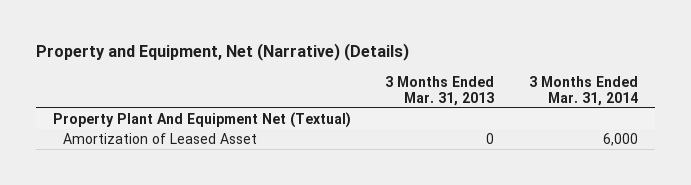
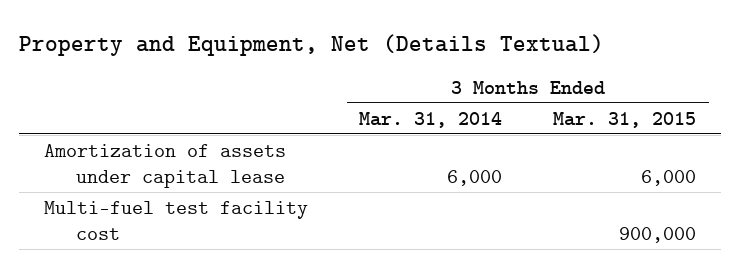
[35,43,409,62] Property and Equipment, Net (Narrative) (Details) -> [19,34,605,57] Property and Equipment, Net (Details Textual)
[385,75,495,106] 3 Months Ended Mar. 31, 2013 -> none
none -> [553,111,697,128] Mar. 31, 2015
[52,112,351,129] Property Plant And Equipment Net (Textual) -> none
[63,133,258,145] Amortization of Leased Asset -> [44,143,287,188] Amortization of assets under capital lease
none -> [44,200,309,240] Multi-fuel test facility cost

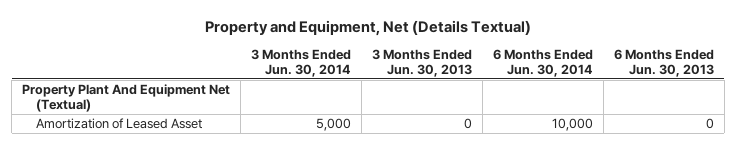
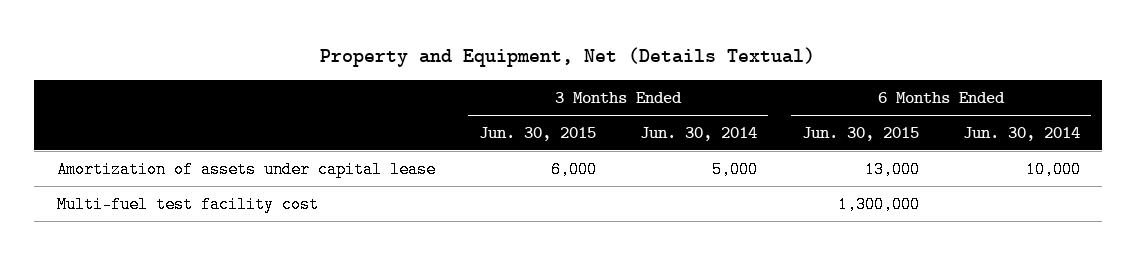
[371,48,472,78] 3 Months Ended Jun. 30, 2013 -> none
[613,48,714,78] 6 Months Ended Jun. 30, 2013 -> none
none -> [478,127,596,142] Jun. 30, 2015
none -> [801,127,919,142] Jun. 30, 2015
[22,84,231,113] Property Plant And Equipment Net (Textual) -> none
[36,118,203,130] Amortization of Leased Asset -> [56,160,436,178] Amortization of assets under capital lease
none -> [56,195,319,213] Multi-fuel test facility cost

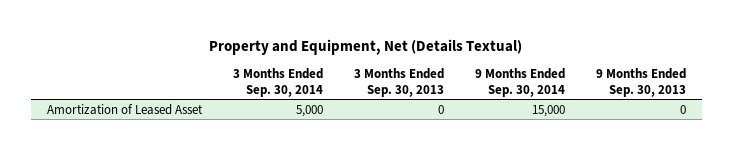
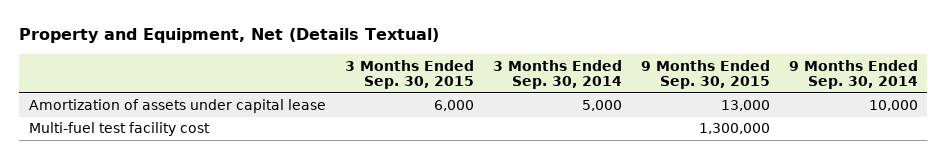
[353,67,444,97] 3 Months Ended Sep. 30, 2013 -> none
[596,67,687,97] 9 Months Ended Sep. 30, 2013 -> none
none -> [344,59,474,90] 3 Months Ended Sep. 30, 2015
none -> [640,59,770,90] 9 Months Ended Sep. 30, 2015
[46,103,203,115] Amortization of Leased Asset -> [28,99,326,114] Amortization of assets under capital lease
[532,104,566,117] 15,000 -> [868,100,918,112] 10,000
none -> [28,122,210,137] Multi-fuel test facility cost

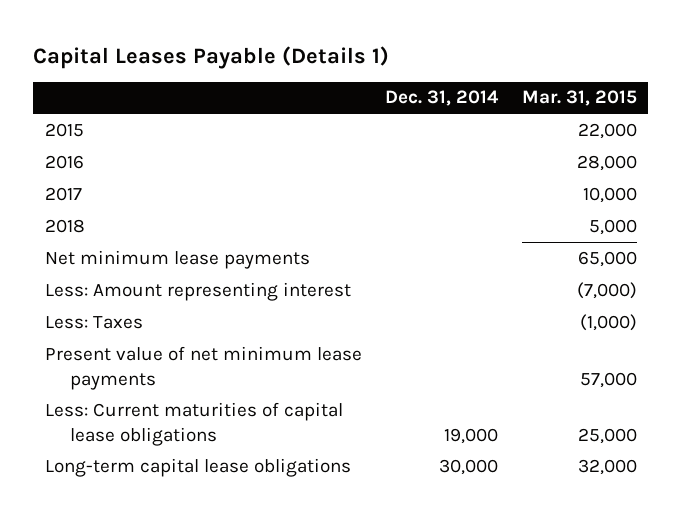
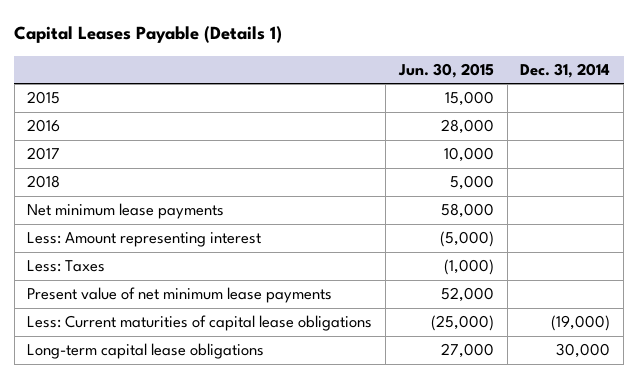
[521,90,637,107] Mar. 31, 2015 -> none
none -> [397,62,494,78] Jun. 30, 2015
[444,427,499,444] 19,000 -> [551,315,611,332] (19,000)

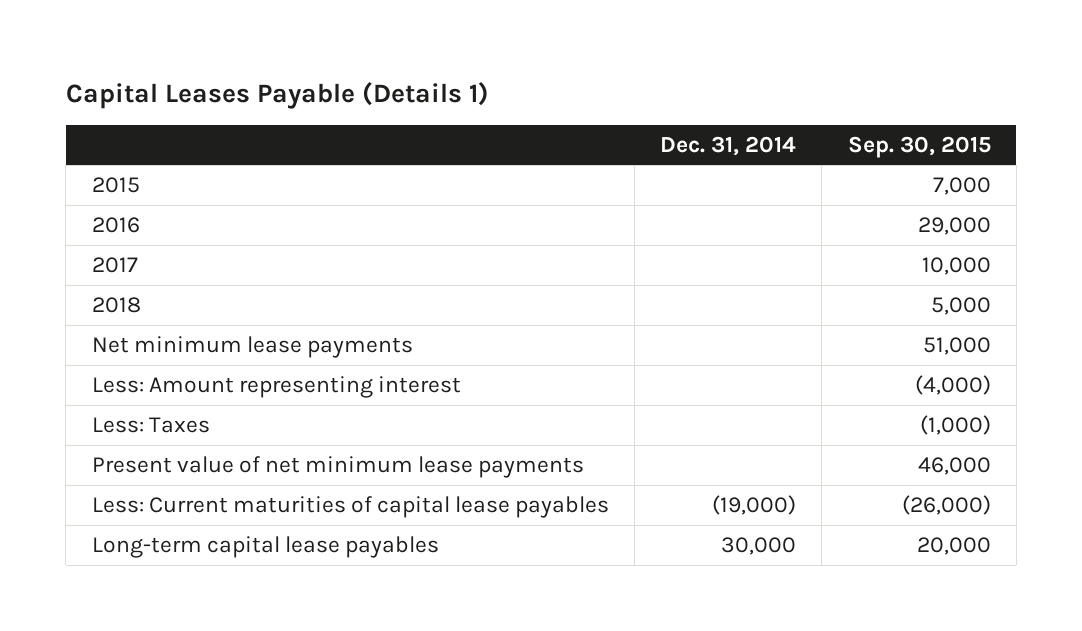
[397,62,494,78] Jun. 30, 2015 -> none
none -> [847,135,991,158] Sep. 30, 2015
[27,315,373,332] Less: Current maturities of capital lease obligations -> [91,496,609,519] Less: Current maturities of capital lease payables
[27,343,265,360] Long-term capital lease obligations -> [91,536,439,559] Long-term capital lease payables

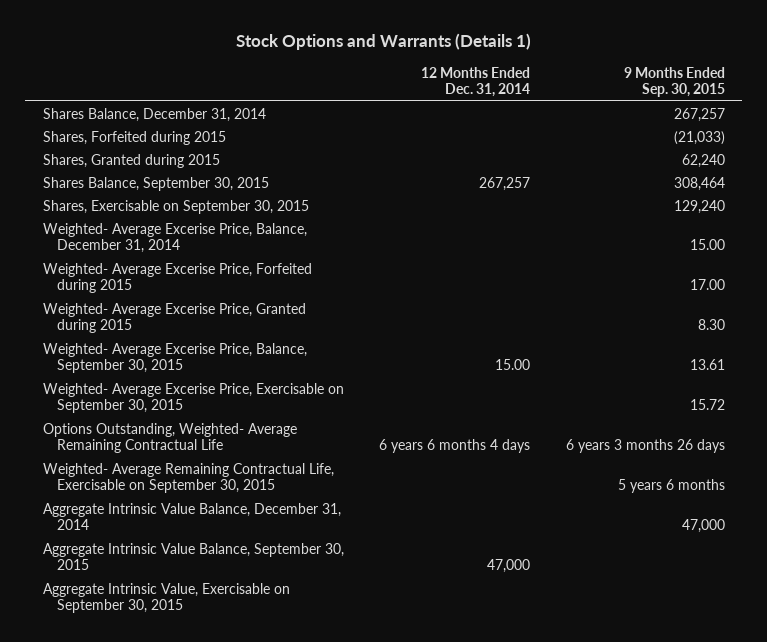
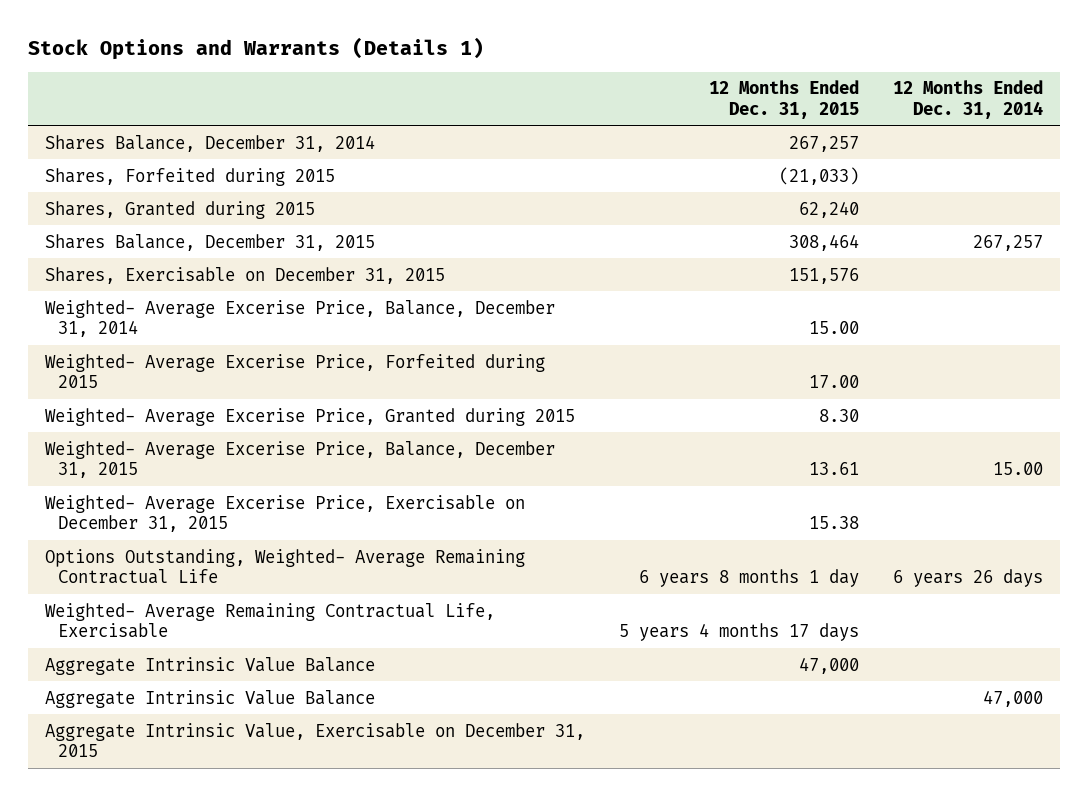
[623,66,725,98] 9 Months Ended Sep. 30, 2015 -> none
none -> [708,80,859,119] 12 Months Ended Dec. 31, 2015
[42,176,269,191] Shares Balance, September 30, 2015 -> [44,233,375,251] Shares Balance, December 31, 2015
[42,199,309,214] Shares, Exercisable on September 30, 2015 -> [44,266,445,284] Shares, Exercisable on December 31, 2015
[42,342,307,374] Weighted- Average Excerise Price, Balance, September 30, 2015 -> [44,440,555,478] Weighted- Average Excerise Price, Balance, December 31, 2015
[42,382,344,414] Weighted- Average Excerise Price, Exercisable on September 30, 2015 -> [44,494,525,532] Weighted- Average Excerise Price, Exercisable on December 31, 2015
[379,439,531,454] 6 years 6 months 4 days -> [892,568,1043,587] 6 years 26 days
[42,462,334,494] Weighted- Average Remaining Contractual Life, Exercisable on September 30, 2015 -> [44,602,495,638] Weighted- Average Remaining Contractual Life, Exercisable
[42,502,341,531] Aggregate Intrinsic Value Balance, December 31, 2014 -> [44,656,375,675] Aggregate Intrinsic Value Balance
[42,542,344,571] Aggregate Intrinsic Value Balance, September 30, 2015 -> [44,689,375,708] Aggregate Intrinsic Value Balance
[42,582,290,614] Aggregate Intrinsic Value, Exercisable on September 30, 2015 -> [44,722,585,757] Aggregate Intrinsic Value, Exercisable on December 31, 2015

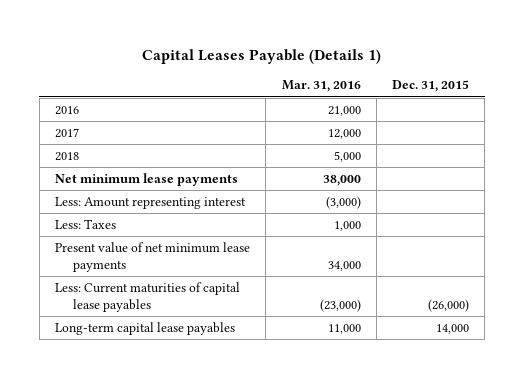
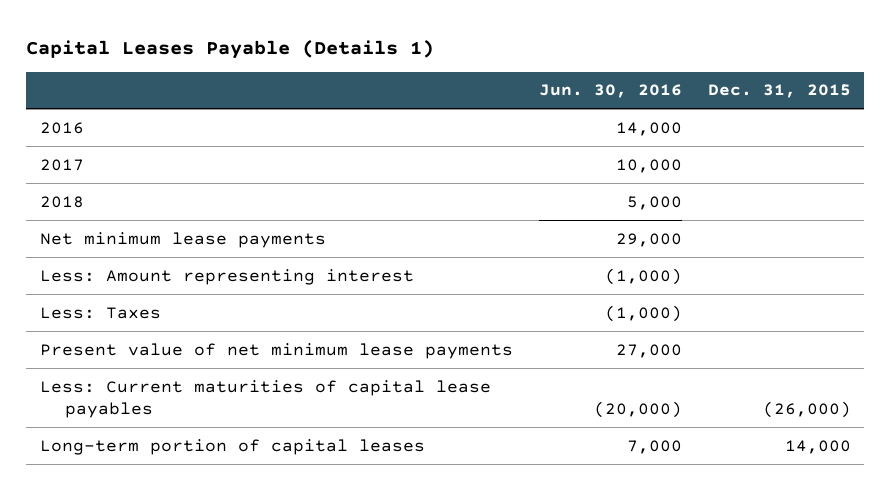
[281,80,361,93] Mar. 31, 2016 -> none
none -> [538,84,682,99] Jun. 30, 2016
[55,321,236,335] Long-term capital lease payables -> [39,438,425,455] Long-term portion of capital leases

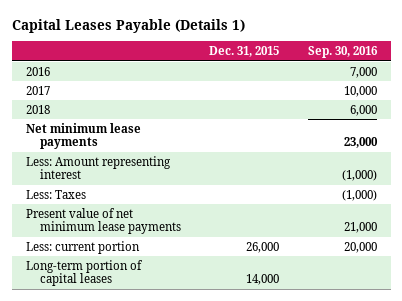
[538,84,682,99] Jun. 30, 2016 -> none
none -> [307,46,378,59] Sep. 30, 2016
[39,379,491,419] Less: Current maturities of capital lease payables -> [25,240,140,254] Less: current portion
[762,401,851,419] (26,000) -> [246,241,280,253] 26,000

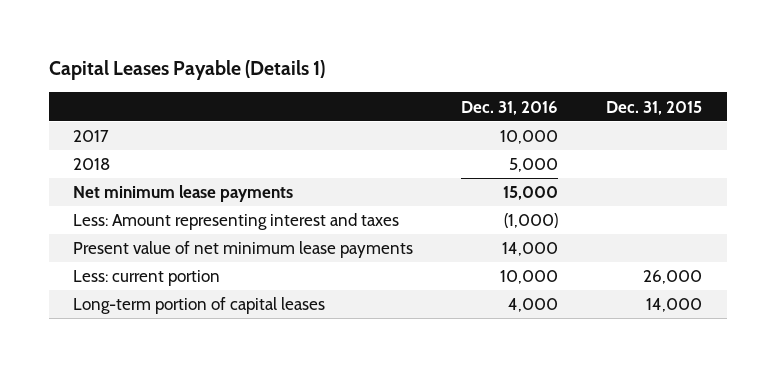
[307,46,378,59] Sep. 30, 2016 -> none
none -> [461,100,559,115] Dec. 31, 2016
[25,66,50,76] 2016 -> none
[25,189,86,199] Less: Taxes -> none
[25,155,171,180] Less: Amount representing interest -> [72,213,399,231] Less: Amount representing interest and taxes

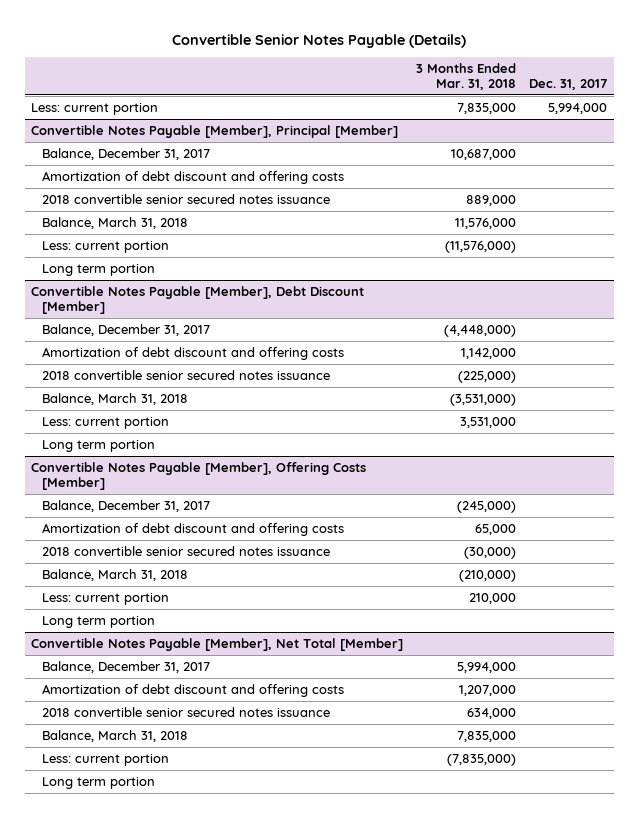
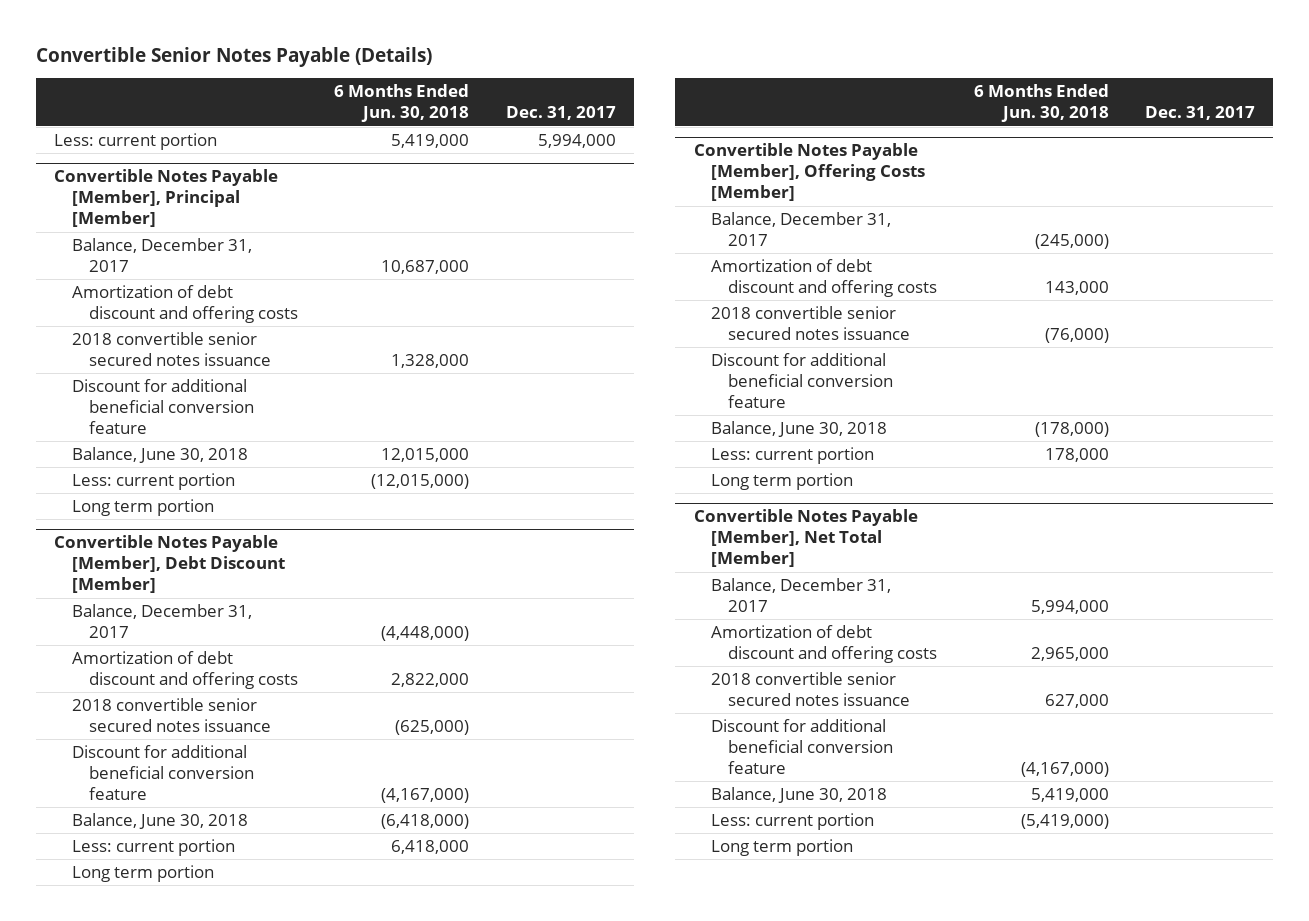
[416,63,517,91] 3 Months Ended Mar. 31, 2018 -> none
none -> [334,84,470,123] 6 Months Ended Jun. 30, 2018
none -> [71,378,254,434] Discount for additional beneficial conversion feature
[41,216,188,229] Balance, March 31, 2018 -> [71,446,248,463] Balance, June 30, 2018
none -> [71,744,254,800] Discount for additional beneficial conversion feature
[41,392,188,405] Balance, March 31, 2018 -> [71,812,248,829] Balance, June 30, 2018
none -> [710,352,894,408] Discount for additional beneficial conversion feature
[41,568,188,581] Balance, March 31, 2018 -> [710,420,887,437] Balance, June 30, 2018
none -> [710,718,894,774] Discount for additional beneficial conversion feature
[41,729,188,742] Balance, March 31, 2018 -> [710,786,887,803] Balance, June 30, 2018

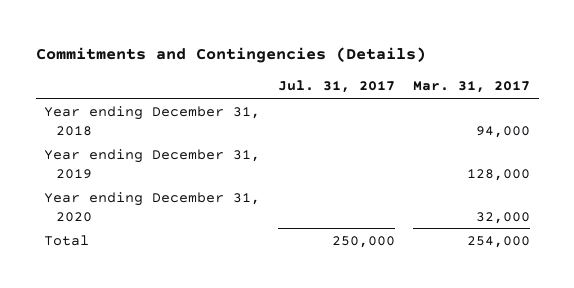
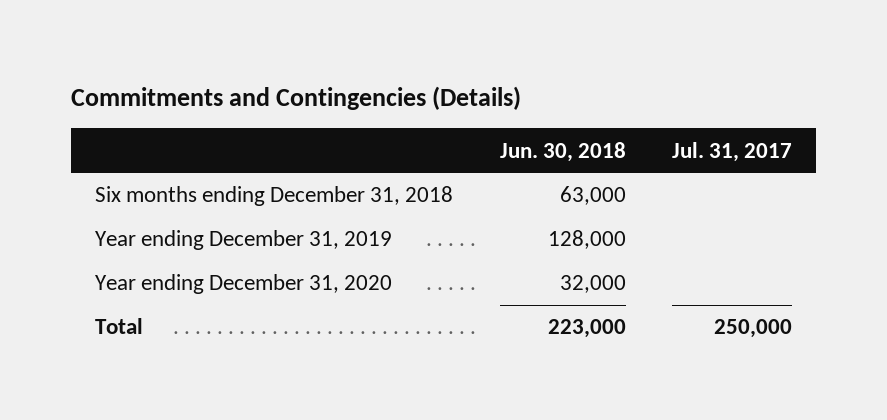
[412,81,530,94] Mar. 31, 2017 -> none
none -> [499,141,626,162] Jun. 30, 2018
[44,105,261,136] Year ending December 31, 2018 -> [94,186,453,207] Six months ending December 31, 2018

